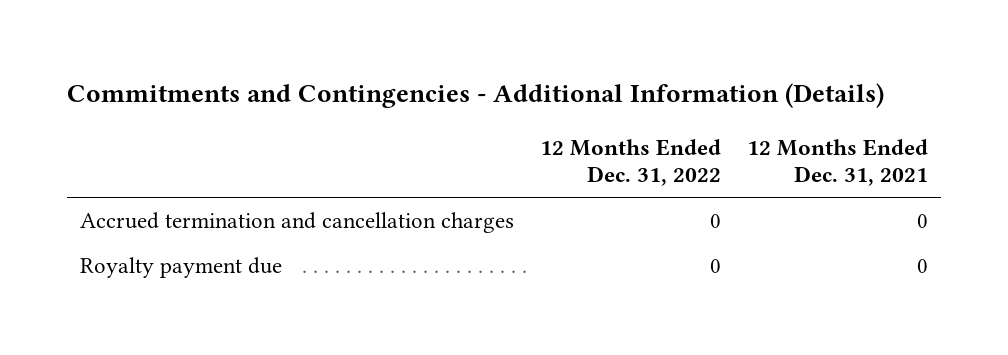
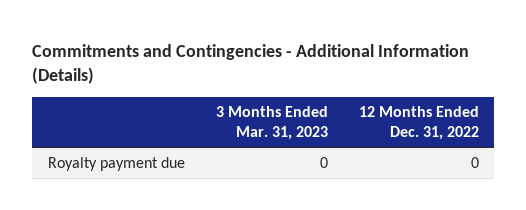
[747,139,929,187] 12 Months Ended Dec. 31, 2021 -> none
none -> [215,106,328,141] 3 Months Ended Mar. 31, 2023
[79,211,514,233] Accrued termination and cancellation charges -> none

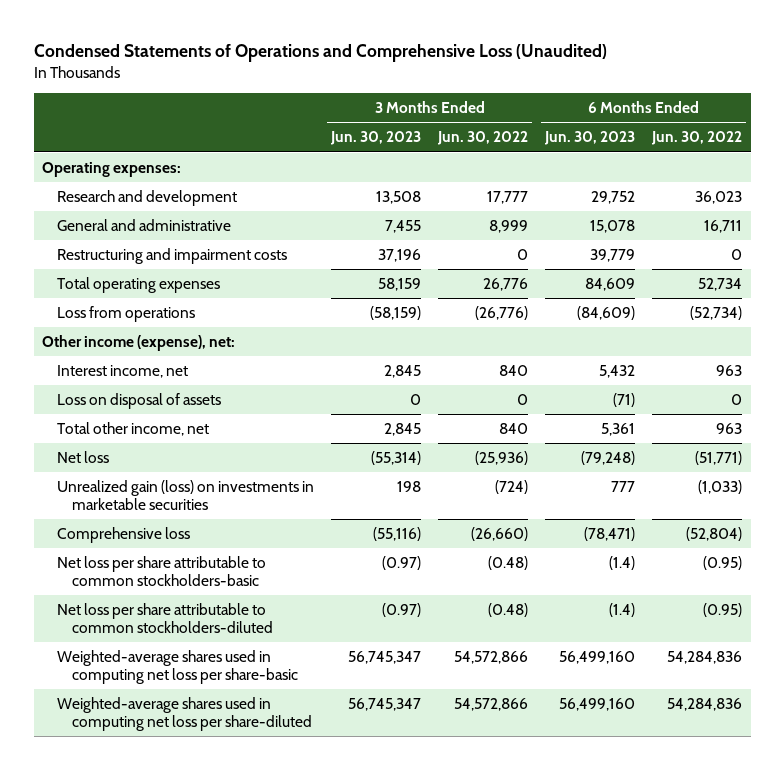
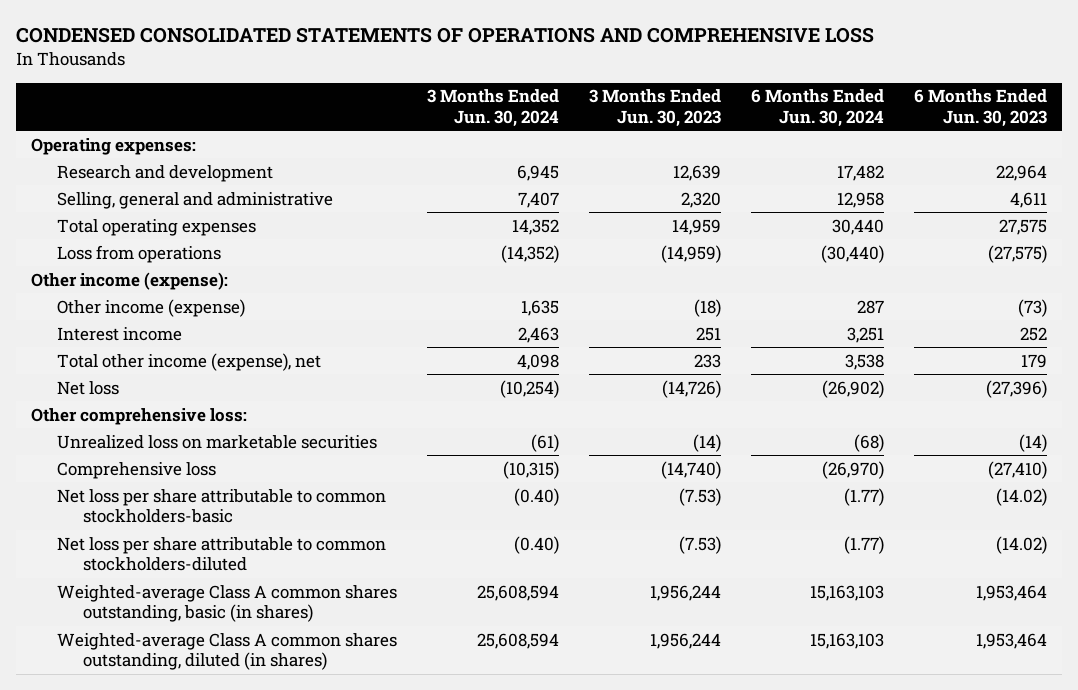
[33,44,607,63] Condensed Statements of Operations and Comprehensive Loss (Unaudited) -> [15,27,874,44] CONDENSED CONSOLIDATED STATEMENTS OF OPERATIONS AND COMPREHENSIVE LOSS
[437,131,529,146] Jun. 30, 2022 -> none
[651,131,743,146] Jun. 30, 2022 -> none
none -> [426,89,559,127] 3 Months Ended Jun. 30, 2024
none -> [751,89,885,127] 6 Months Ended Jun. 30, 2024
[57,247,288,264] Restructuring and impairment costs -> none
[57,392,222,409] Loss on disposal of assets -> none
[376,190,422,204] 13,508 -> [673,164,722,181] 12,639
[591,190,636,204] 29,752 -> [996,164,1048,181] 22,964
[57,218,232,231] General and administrative -> [56,191,333,209] Selling, general and administrative
[385,219,422,233] 7,455 -> [681,191,722,208] 2,320
[590,219,636,233] 15,078 -> [1010,191,1048,208] 4,611
[378,277,422,291] 58,159 -> [672,218,722,235] 14,959
[585,277,636,291] 84,609 -> [999,218,1048,235] 27,575
[370,305,422,320] (58,159) -> [661,244,722,263] (14,959)
[577,305,636,320] (84,609) -> [988,244,1048,263] (27,575)
[42,334,236,351] Other income (expense), net: -> [30,271,228,290] Other income (expense):
[57,364,189,378] Interest income, net -> [56,298,245,317] Other income (expense)
[384,364,422,378] 2,845 -> [694,298,722,317] (18)
[599,364,636,378] 5,432 -> [1018,298,1048,317] (73)
none -> [56,326,182,341] Interest income
[57,421,210,436] Total other income, net -> [56,352,321,371] Total other income (expense), net
[384,422,422,436] 2,845 -> [694,353,722,368] 233
[601,422,636,436] 5,361 -> [1021,353,1048,368] 179
[371,450,422,465] (55,314) -> [662,379,722,398] (14,726)
[581,450,636,465] (79,248) -> [986,379,1048,398] (27,396)
none -> [30,407,247,425] Other comprehensive loss:
[57,479,315,510] Unrealized gain (loss) on investments in marketable securities -> [56,434,377,449] Unrealized loss on marketable securities
[397,480,422,492] 198 -> [693,433,722,452] (14)
[611,480,636,492] 777 -> [1019,433,1048,452] (14)
[373,526,422,541] (55,116) -> [661,460,722,479] (14,740)
[584,526,636,541] (78,471) -> [988,460,1048,479] (27,410)
[382,555,422,570] (0.97) -> [679,487,722,506] (7.53)
[609,555,636,570] (1.4) -> [996,487,1048,506] (14.02)
[382,602,422,617] (0.97) -> [679,535,722,554] (7.53)
[609,602,636,617] (1.4) -> [996,535,1048,554] (14.02)
[57,649,299,684] Weighted-average shares used in computing net loss per share-basic -> [56,584,397,623] Weighted-average Class A common shares outstanding, basic (in shares)
[348,650,422,664] 56,745,347 -> [650,584,722,601] 1,956,244
[559,650,636,664] 56,499,160 -> [976,584,1048,601] 1,953,464
[57,696,313,731] Weighted-average shares used in computing net loss per share-diluted -> [56,632,397,671] Weighted-average Class A common shares outstanding, diluted (in shares)
[348,697,422,711] 56,745,347 -> [650,632,722,649] 1,956,244
[559,697,636,711] 56,499,160 -> [976,632,1048,649] 1,953,464

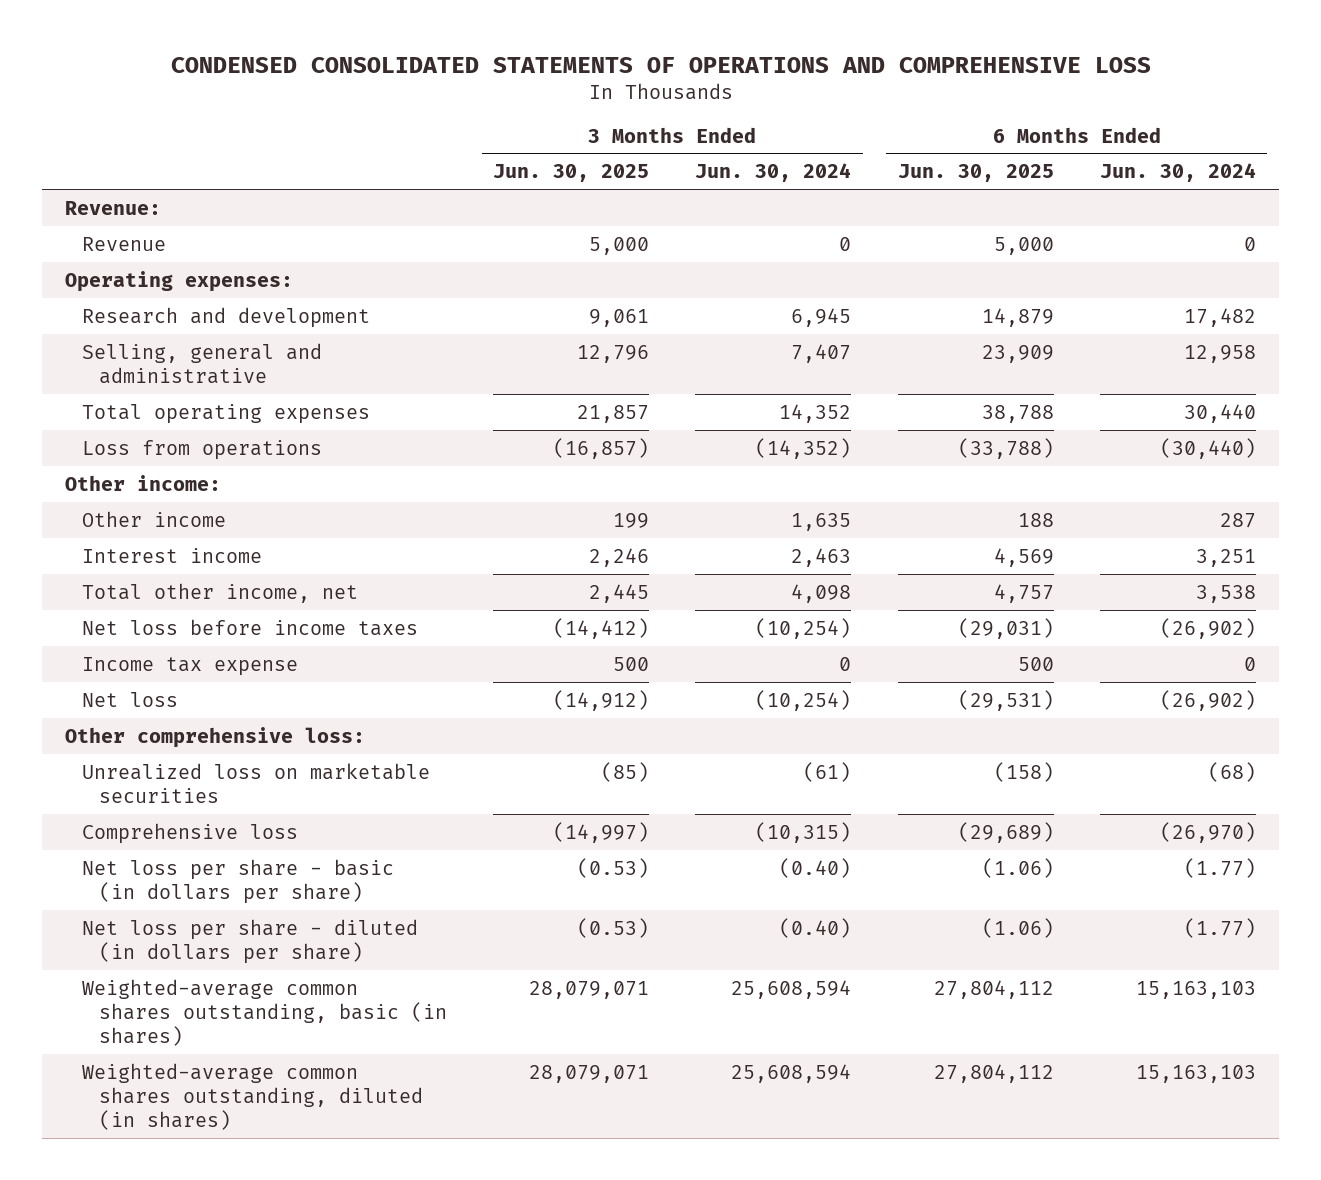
[589,89,722,127] 3 Months Ended Jun. 30, 2023 -> none
[914,89,1048,127] 6 Months Ended Jun. 30, 2023 -> none
none -> [493,164,650,183] Jun. 30, 2025
none -> [897,164,1054,183] Jun. 30, 2025
none -> [65,200,162,215] Revenue:
none -> [82,236,167,251] Revenue
[30,271,228,290] Other income (expense): -> [65,474,222,491] Other income:
[56,298,245,317] Other income (expense) -> [82,510,227,527] Other income
[56,352,321,371] Total other income (expense), net -> [82,582,359,603] Total other income, net
none -> [82,618,419,636] Net loss before income taxes
none -> [82,656,299,676] Income tax expense
[56,488,386,524] Net loss per share attributable to common stockholders-basic -> [82,858,395,904] Net loss per share - basic (in dollars per share)
[56,536,386,572] Net loss per share attributable to common stockholders-diluted -> [82,918,419,964] Net loss per share - diluted (in dollars per share)
[56,584,397,623] Weighted-average Class A common shares outstanding, basic (in shares) -> [82,978,448,1046] Weighted-average common shares outstanding, basic (in shares)
[56,632,397,671] Weighted-average Class A common shares outstanding, diluted (in shares) -> [82,1062,424,1130] Weighted-average common shares outstanding, diluted (in shares)

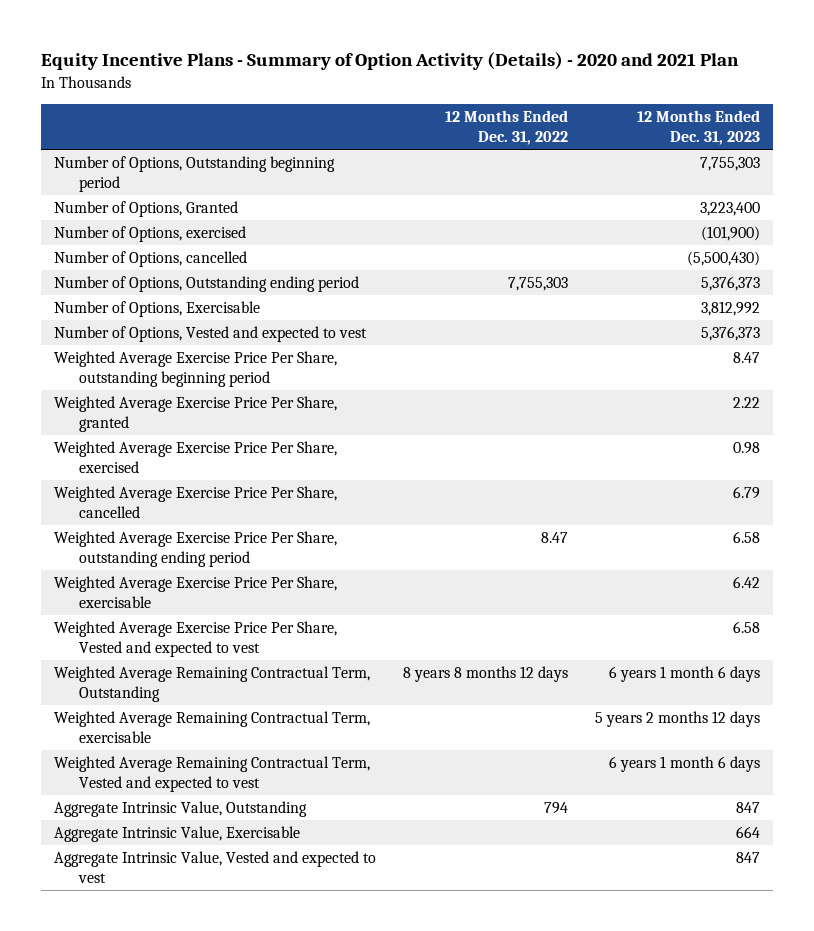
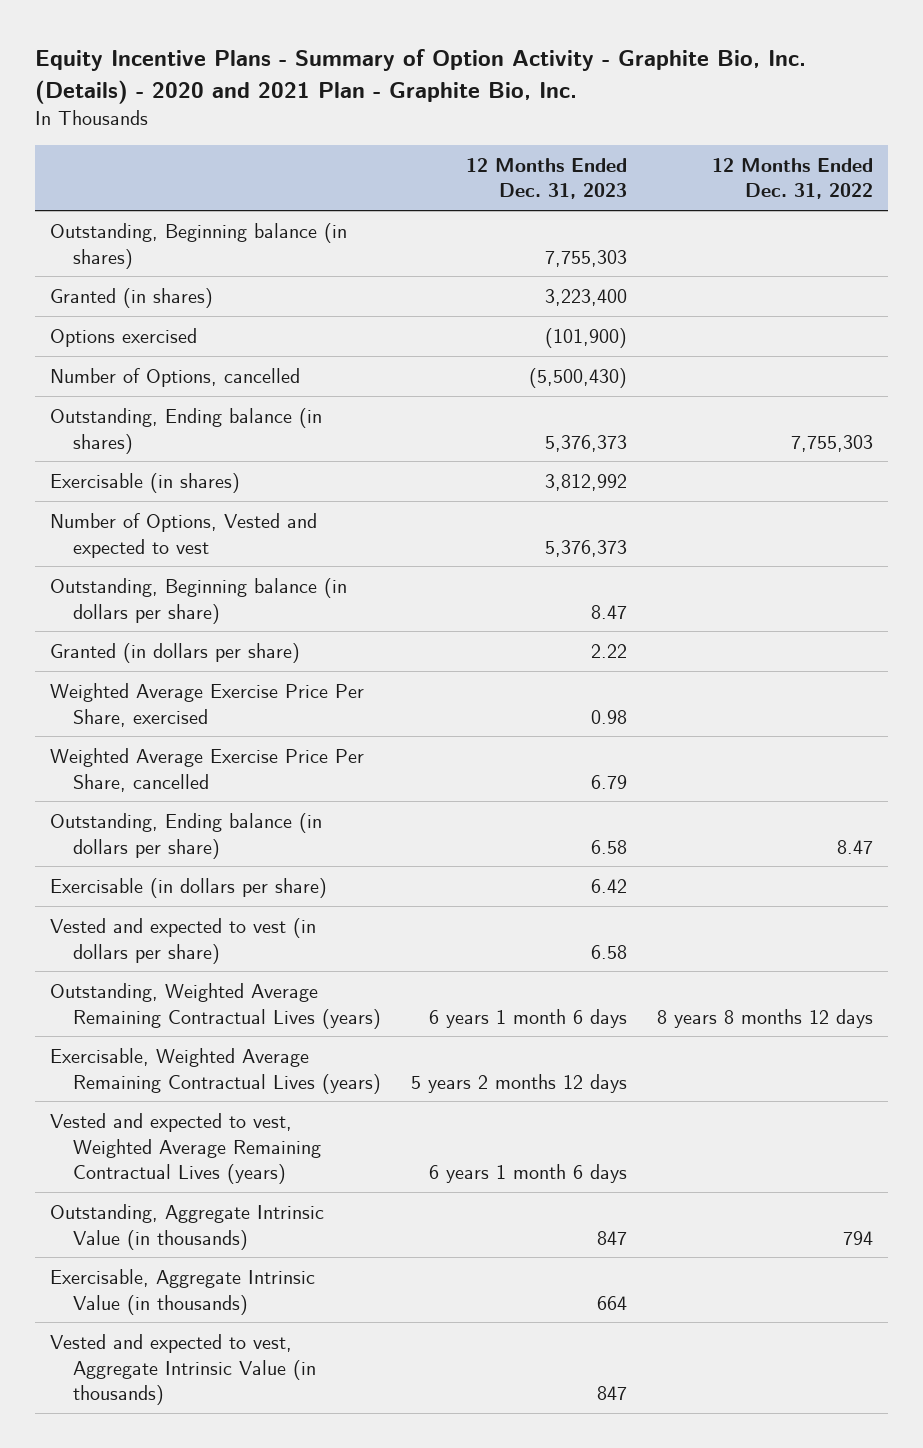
[41,52,740,71] Equity Incentive Plans - Summary of Option Activity (Details) - 2020 and 2021 Plan -> [35,49,807,104] Equity Incentive Plans - Summary of Option Activity - Graphite Bio, Inc. (Details) - 2020 and 2021 Plan - Graphite Bio, Inc.
[54,156,336,193] Number of Options, Outstanding beginning period -> [50,222,348,269] Outstanding, Beginning balance (in shares)
[54,201,239,218] Number of Options, Granted -> [50,287,214,308] Granted (in shares)
[54,226,247,243] Number of Options, exercised -> [50,327,198,347] Options exercised
[54,276,360,293] Number of Options, Outstanding ending period -> [50,407,323,454] Outstanding, Ending balance (in shares)
[54,301,261,318] Number of Options, Exercisable -> [50,472,241,493] Exercisable (in shares)
[54,351,338,388] Weighted Average Exercise Price Per Share, outstanding beginning period -> [50,577,348,624] Outstanding, Beginning balance (in dollars per share)
[54,396,338,433] Weighted Average Exercise Price Per Share, granted -> [50,642,301,663] Granted (in dollars per share)
[54,531,338,568] Weighted Average Exercise Price Per Share, outstanding ending period -> [50,812,323,859] Outstanding, Ending balance (in dollars per share)
[54,576,338,609] Weighted Average Exercise Price Per Share, exercisable -> [50,877,328,898] Exercisable (in dollars per share)
[54,621,338,658] Weighted Average Exercise Price Per Share, Vested and expected to vest -> [50,917,317,964] Vested and expected to vest (in dollars per share)
[54,666,371,703] Weighted Average Remaining Contractual Term, Outstanding -> [50,982,381,1029] Outstanding, Weighted Average Remaining Contractual Lives (years)
[54,711,371,744] Weighted Average Remaining Contractual Term, exercisable -> [50,1047,381,1094] Exercisable, Weighted Average Remaining Contractual Lives (years)
[54,756,371,793] Weighted Average Remaining Contractual Term, Vested and expected to vest -> [50,1112,321,1185] Vested and expected to vest, Weighted Average Remaining Contractual Lives (years)
[54,801,308,818] Aggregate Intrinsic Value, Outstanding -> [50,1203,325,1250] Outstanding, Aggregate Intrinsic Value (in thousands)
[54,826,301,843] Aggregate Intrinsic Value, Exercisable -> [50,1268,316,1315] Exercisable, Aggregate Intrinsic Value (in thousands)
[54,851,377,884] Aggregate Intrinsic Value, Vested and expected to vest -> [50,1333,316,1406] Vested and expected to vest, Aggregate Intrinsic Value (in thousands)

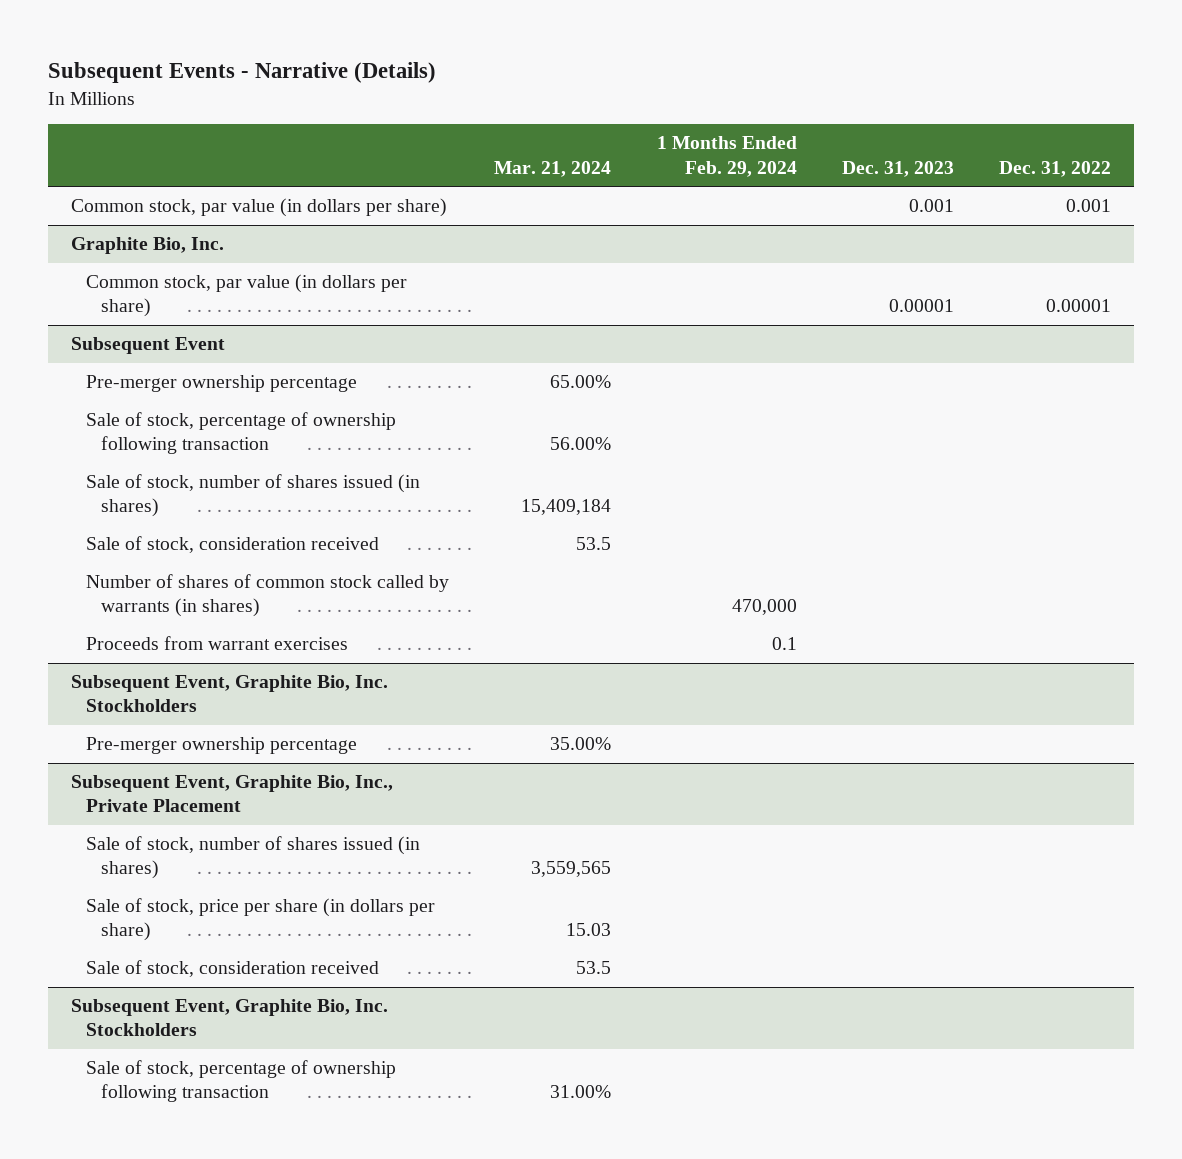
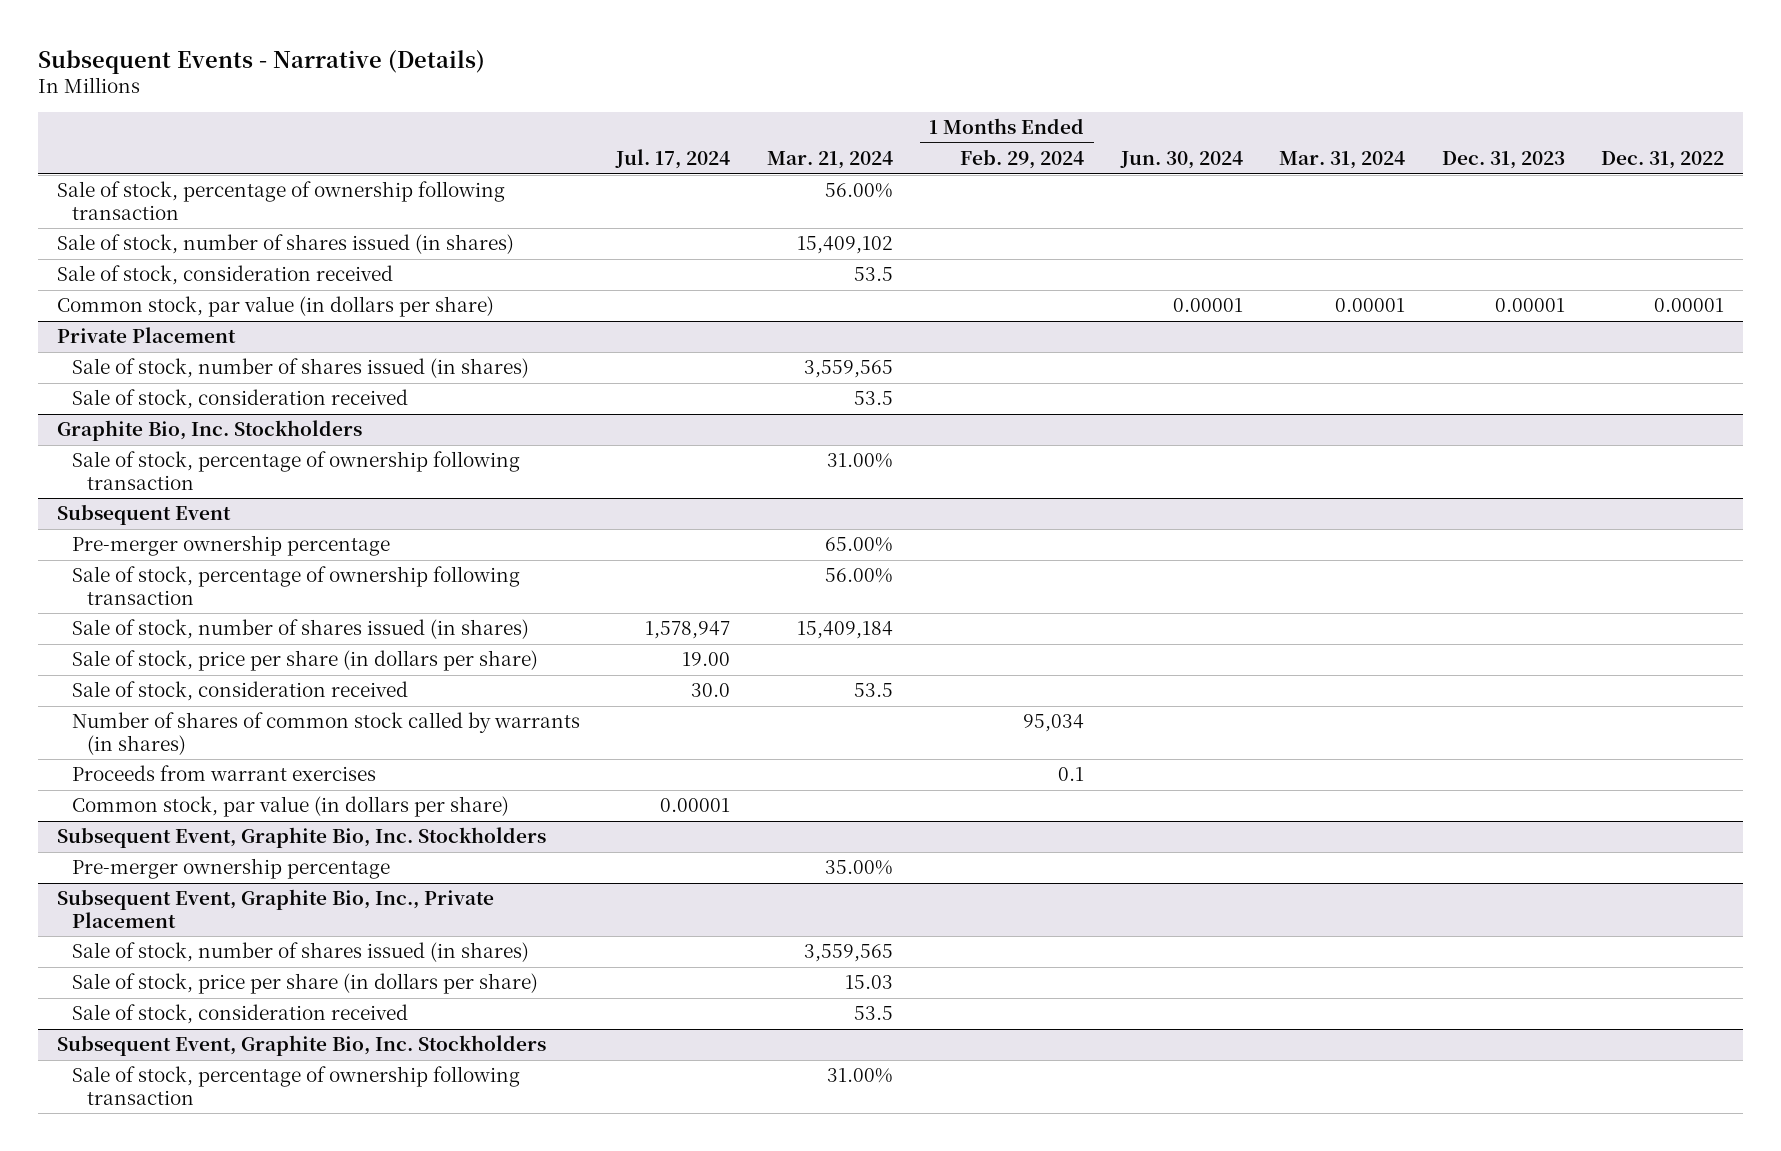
none -> [615,149,731,170] Jul. 17, 2024
none -> [1119,151,1243,170] Jun. 30, 2024
none -> [1279,151,1406,170] Mar. 31, 2024
[70,198,447,218] Common stock, par value (in dollars per share) -> none
[70,237,224,255] Graphite Bio, Inc. -> none
none -> [56,181,505,220] Sale of stock, percentage of ownership following transaction
none -> [56,234,514,255] Sale of stock, number of shares issued (in shares)
none -> [56,265,393,286] Sale of stock, consideration received
none -> [56,327,236,344] Private Placement
none -> [72,358,530,379] Sale of stock, number of shares issued (in shares)
none -> [72,389,409,410] Sale of stock, consideration received
none -> [56,420,362,442] Graphite Bio, Inc. Stockholders
none -> [72,451,521,490] Sale of stock, percentage of ownership following transaction
none -> [72,650,539,672] Sale of stock, price per share (in dollars per share)
[731,599,797,616] 470,000 -> [1023,714,1085,733] 95,034
none -> [72,796,510,818] Common stock, par value (in dollars per share)

